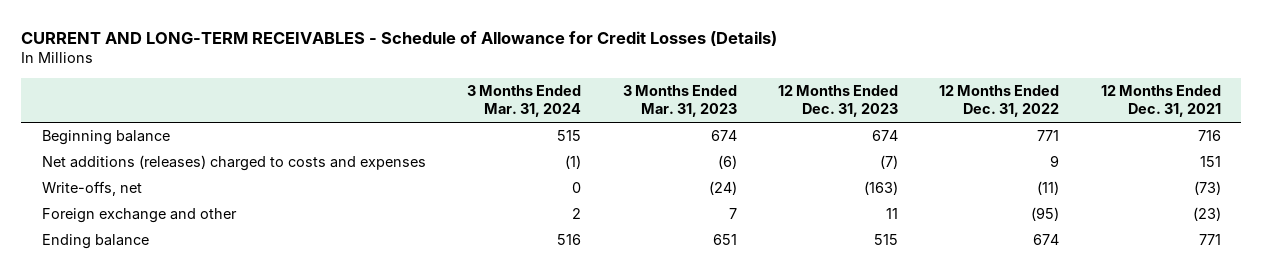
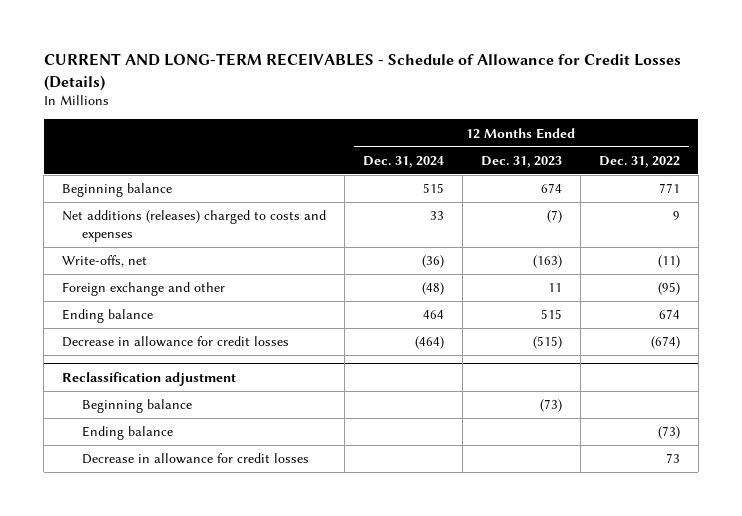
[467,84,582,118] 3 Months Ended Mar. 31, 2024 -> none
[622,84,737,118] 3 Months Ended Mar. 31, 2023 -> none
[1100,84,1221,118] 12 Months Ended Dec. 31, 2021 -> none
none -> [362,155,444,168] Dec. 31, 2024
none -> [62,336,290,348] Decrease in allowance for credit losses
none -> [62,371,237,386] Reclassification adjustment
none -> [81,399,192,414] Beginning balance
none -> [81,426,173,441] Ending balance
none -> [81,453,309,465] Decrease in allowance for credit losses

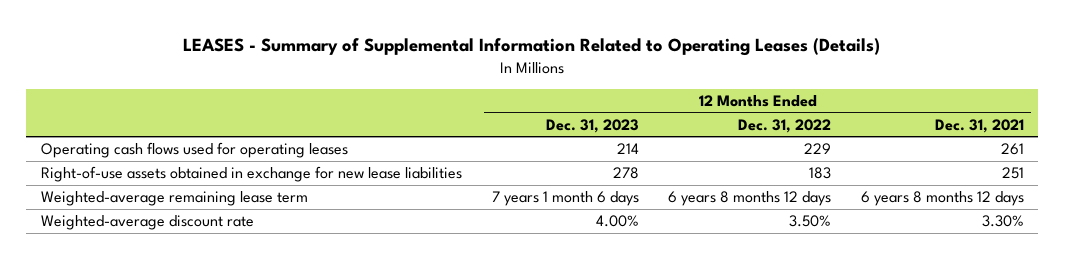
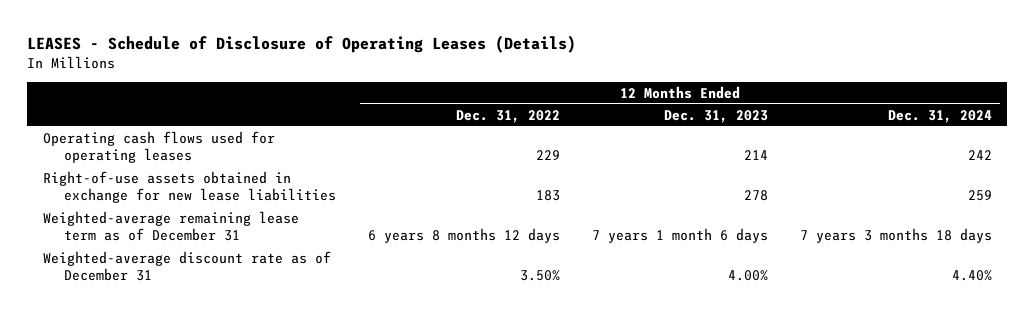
[183,38,881,57] LEASES - Summary of Supplemental Information Related to Operating Leases (Details) -> [26,34,576,53] LEASES - Schedule of Disclosure of Operating Leases (Details)
[934,118,1024,133] Dec. 31, 2021 -> none
none -> [887,109,992,123] Dec. 31, 2024
[41,191,309,207] Weighted-average remaining lease term -> [42,210,299,242] Weighted-average remaining lease term as of December 31
[41,215,255,231] Weighted-average discount rate -> [42,250,331,282] Weighted-average discount rate as of December 31

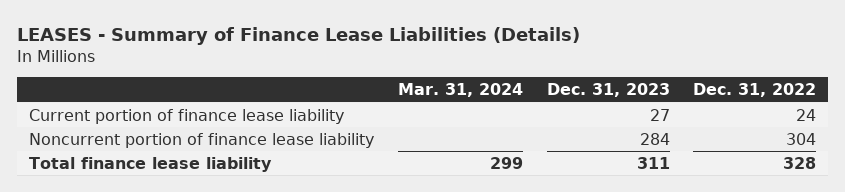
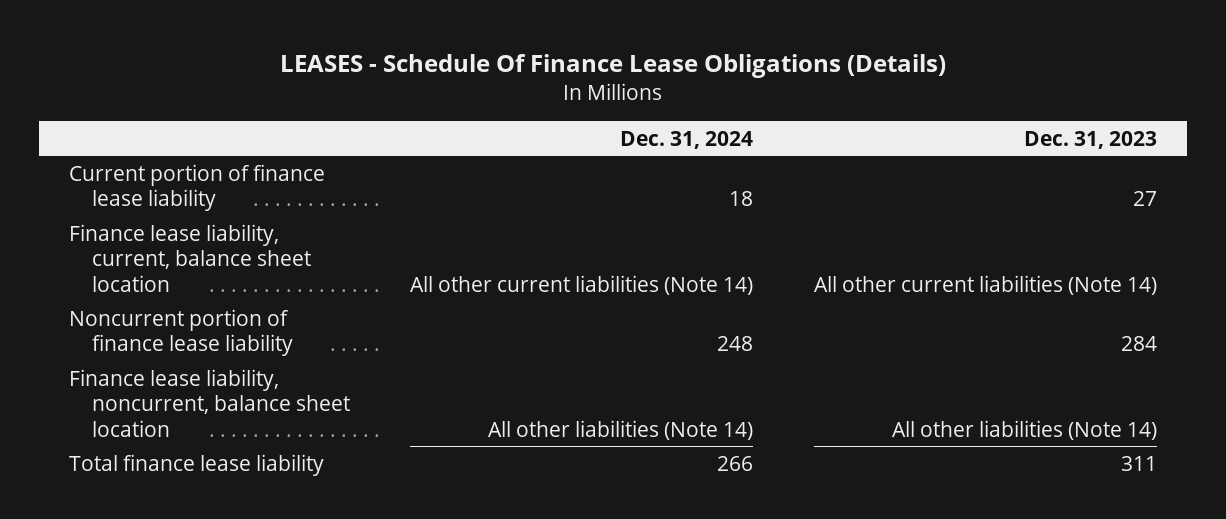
[17,27,581,46] LEASES - Summary of Finance Lease Liabilities (Details) -> [279,53,946,78] LEASES - Schedule Of Finance Lease Obligations (Details)
[397,83,523,98] Mar. 31, 2024 -> none
[693,83,817,98] Dec. 31, 2022 -> none
none -> [620,130,754,149] Dec. 31, 2024
none -> [68,223,312,292] Finance lease liability, current, balance sheet location
none -> [68,368,351,437] Finance lease liability, noncurrent, balance sheet location

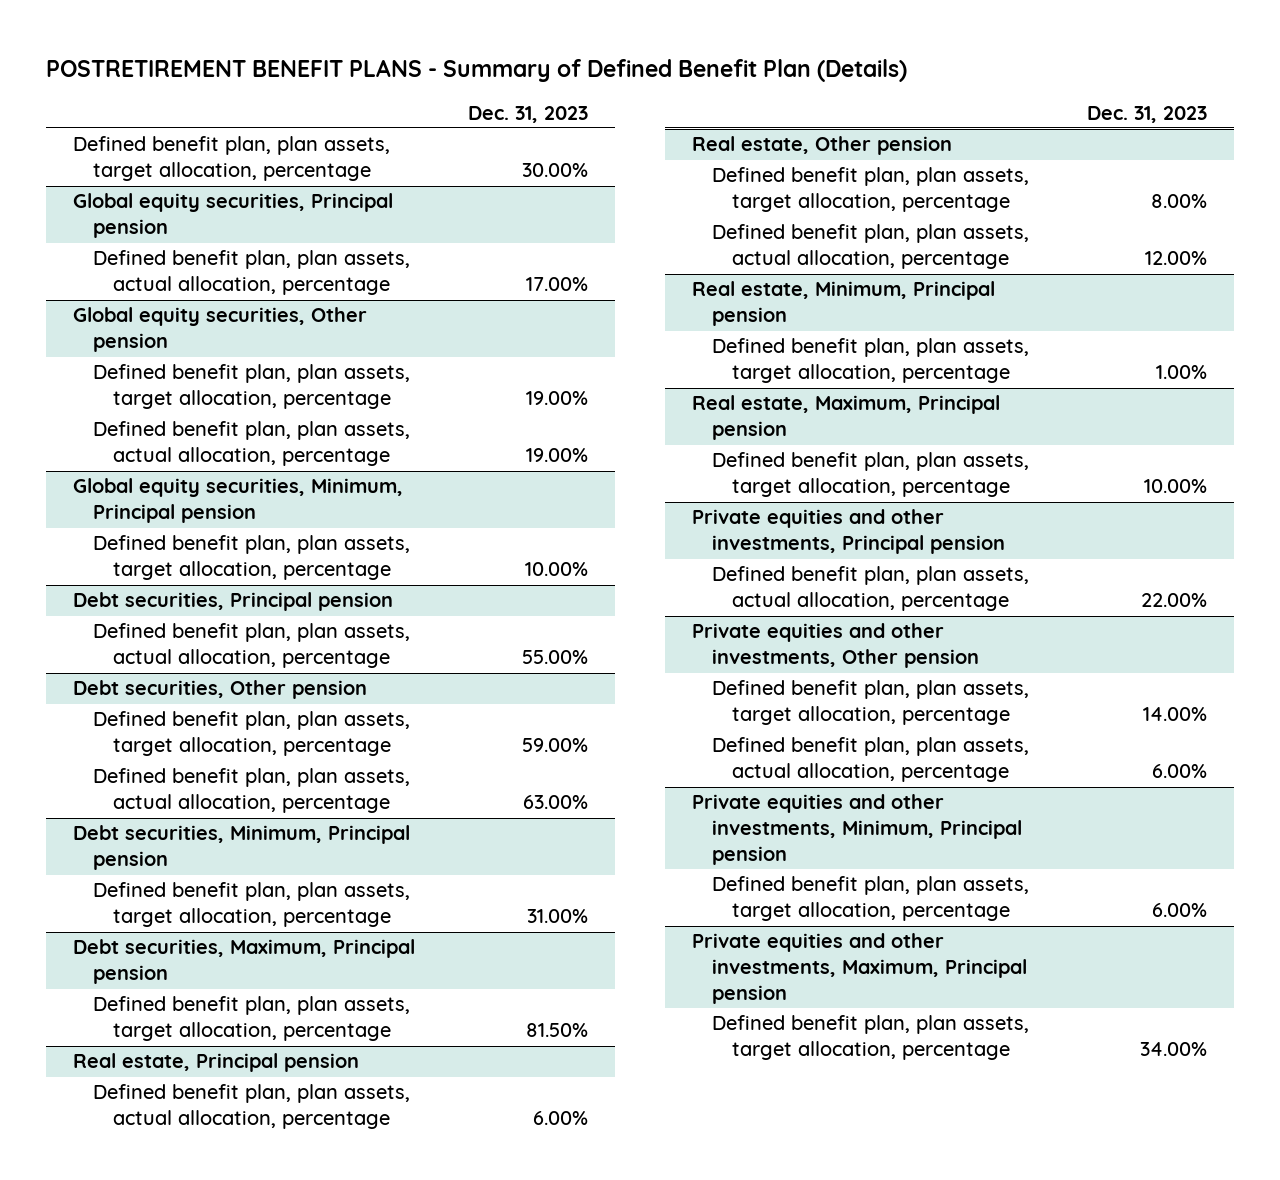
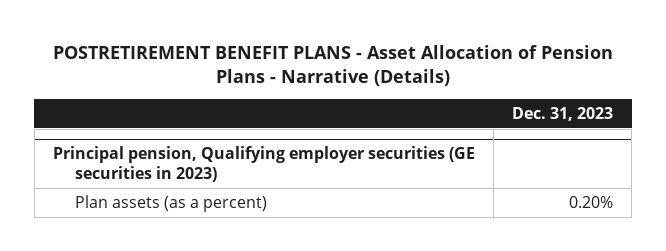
[45,59,907,83] POSTRETIREMENT BENEFIT PLANS - Summary of Defined Benefit Plan (Details) -> [53,44,614,87] POSTRETIREMENT BENEFIT PLANS - Asset Allocation of Pension Plans - Narrative (Details)
[72,136,390,182] Defined benefit plan, plan assets, target allocation, percentage -> none
[72,193,393,239] Global equity securities, Principal pension -> none
[72,307,367,353] Global equity securities, Other pension -> none
[92,364,410,410] Defined benefit plan, plan assets, target allocation, percentage -> none
[92,421,410,467] Defined benefit plan, plan assets, actual allocation, percentage -> none
[72,478,403,524] Global equity securities, Minimum, Principal pension -> none
[92,535,410,581] Defined benefit plan, plan assets, target allocation, percentage -> none
[72,592,393,612] Debt securities, Principal pension -> none
[92,623,410,669] Defined benefit plan, plan assets, actual allocation, percentage -> none
[72,680,367,700] Debt securities, Other pension -> none
[92,711,410,757] Defined benefit plan, plan assets, target allocation, percentage -> none
[92,768,410,814] Defined benefit plan, plan assets, actual allocation, percentage -> none
[72,825,410,871] Debt securities, Minimum, Principal pension -> none
[92,882,410,928] Defined benefit plan, plan assets, target allocation, percentage -> none
[72,939,415,985] Debt securities, Maximum, Principal pension -> none
[92,996,410,1042] Defined benefit plan, plan assets, target allocation, percentage -> none
[72,1053,359,1073] Real estate, Principal pension -> none
[92,1084,410,1130] Defined benefit plan, plan assets, actual allocation, percentage -> none
[691,136,952,156] Real estate, Other pension -> none
[711,167,1029,213] Defined benefit plan, plan assets, target allocation, percentage -> none
[711,224,1029,270] Defined benefit plan, plan assets, actual allocation, percentage -> none
[691,281,995,327] Real estate, Minimum, Principal pension -> none
[711,338,1029,384] Defined benefit plan, plan assets, target allocation, percentage -> none
[691,395,1000,441] Real estate, Maximum, Principal pension -> none
[711,452,1029,498] Defined benefit plan, plan assets, target allocation, percentage -> none
[691,509,1005,555] Private equities and other investments, Principal pension -> none
[711,566,1029,612] Defined benefit plan, plan assets, actual allocation, percentage -> none
[691,623,979,669] Private equities and other investments, Other pension -> none
[711,680,1029,726] Defined benefit plan, plan assets, target allocation, percentage -> none
[711,737,1029,783] Defined benefit plan, plan assets, actual allocation, percentage -> none
[691,794,1022,866] Private equities and other investments, Minimum, Principal pension -> none
[711,876,1029,922] Defined benefit plan, plan assets, target allocation, percentage -> none
[691,933,1027,1005] Private equities and other investments, Maximum, Principal pension -> none
[711,1015,1029,1061] Defined benefit plan, plan assets, target allocation, percentage -> none
none -> [53,146,476,183] Principal pension, Qualifying employer securities (GE securities in 2023)
[92,250,410,296] Defined benefit plan, plan assets, actual allocation, percentage -> [74,195,267,213] Plan assets (as a percent)
[526,277,589,292] 17.00% -> [569,196,614,209] 0.20%

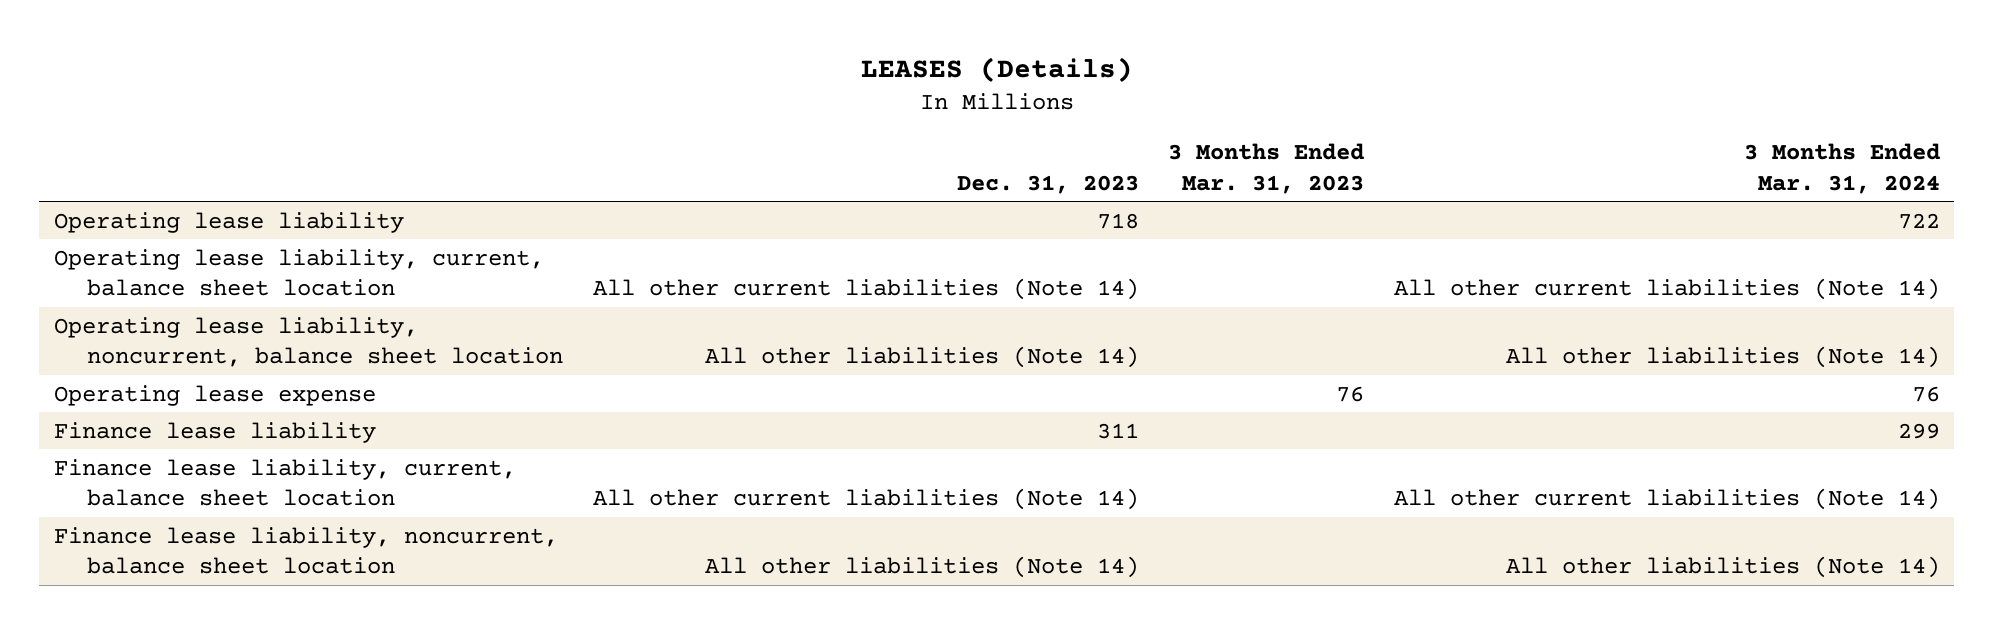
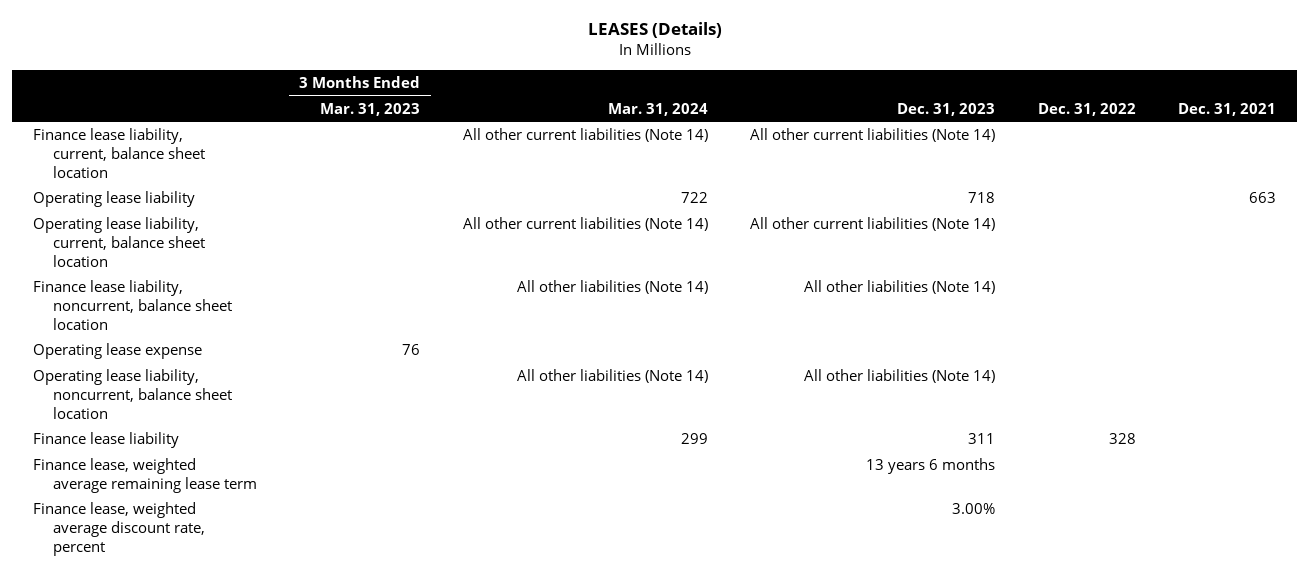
[1743,143,1940,194] 3 Months Ended Mar. 31, 2024 -> none
none -> [607,102,708,116] Mar. 31, 2024
none -> [1037,102,1136,116] Dec. 31, 2022
none -> [1177,102,1276,116] Dec. 31, 2021
[53,458,516,507] Finance lease liability, current, balance sheet location -> [33,128,205,178] Finance lease liability, current, balance sheet location
[53,526,558,575] Finance lease liability, noncurrent, balance sheet location -> [33,280,232,330] Finance lease liability, noncurrent, balance sheet location
[53,316,563,368] Operating lease liability, noncurrent, balance sheet location -> [33,369,232,419] Operating lease liability, noncurrent, balance sheet location
none -> [33,458,257,493] Finance lease, weighted average remaining lease term
none -> [33,502,205,556] Finance lease, weighted average discount rate, percent

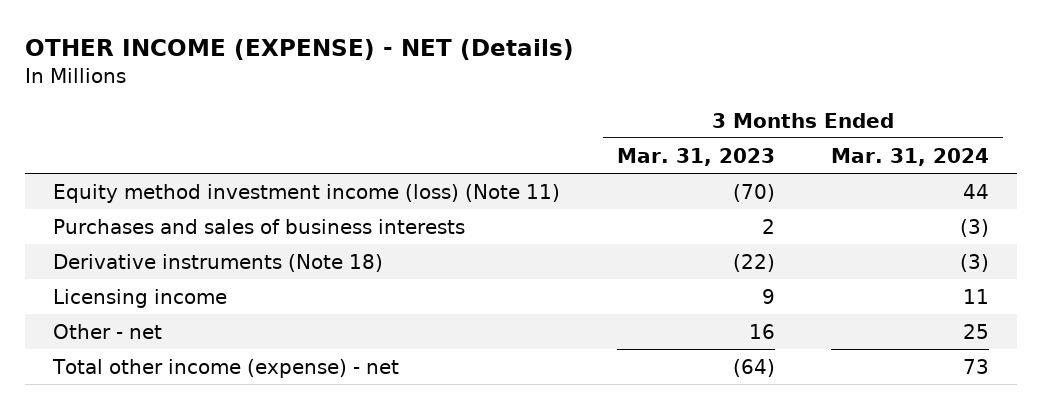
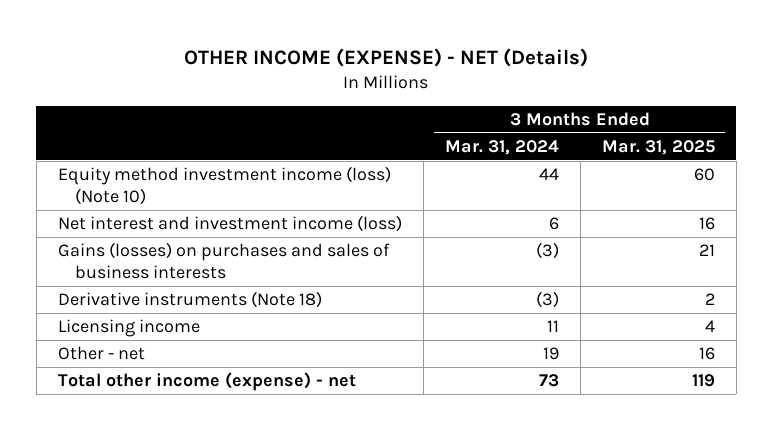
[616,147,775,166] Mar. 31, 2023 -> none
none -> [601,139,715,155] Mar. 31, 2025
[53,183,561,203] Equity method investment income (loss) (Note 11) -> [57,166,391,205] Equity method investment income (loss) (Note 10)
none -> [57,215,402,233] Net interest and investment income (loss)
[53,218,466,234] Purchases and sales of business interests -> [57,242,390,279] Gains (losses) on purchases and sales of business interests
[963,323,990,339] 25 -> [542,347,559,361] 19

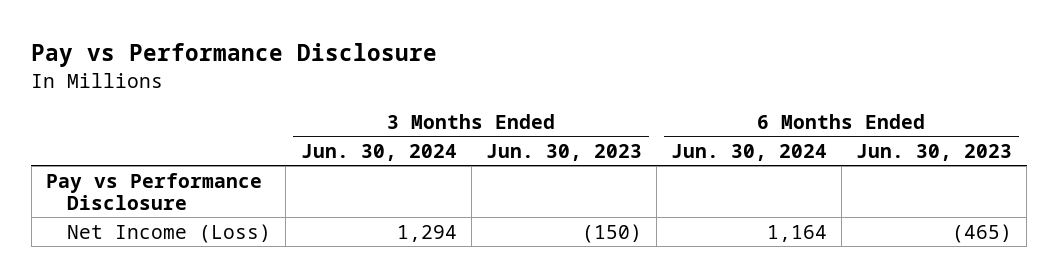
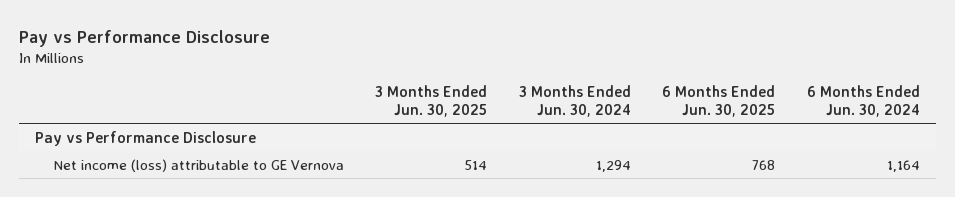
[485,143,642,161] Jun. 30, 2023 -> none
[855,143,1012,161] Jun. 30, 2023 -> none
none -> [375,84,488,117] 3 Months Ended Jun. 30, 2025
none -> [662,84,776,117] 6 Months Ended Jun. 30, 2025
[67,223,272,243] Net Income (Loss) -> [52,158,344,172] Net income (loss) attributable to GE Vernova

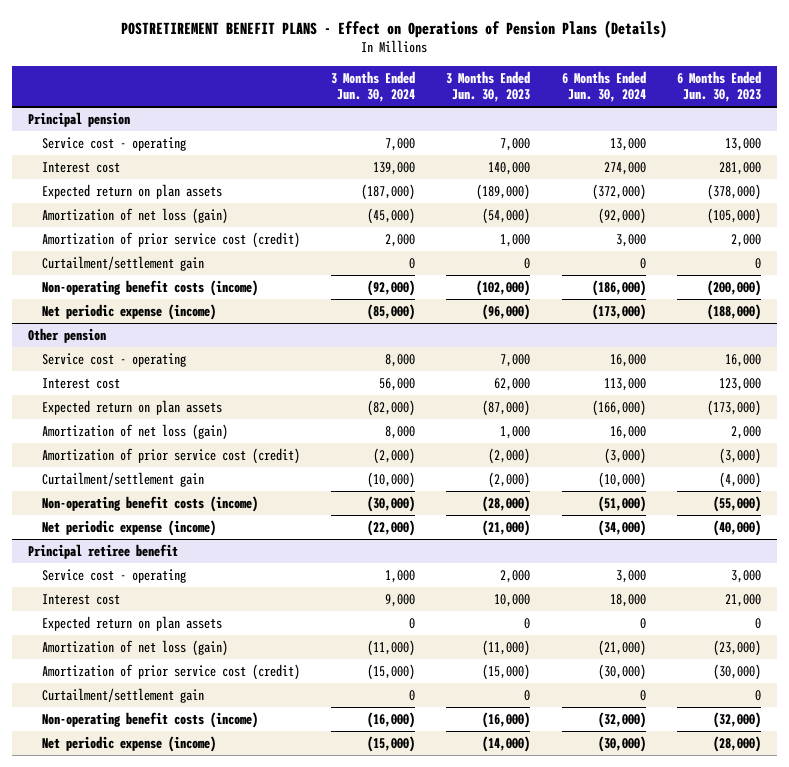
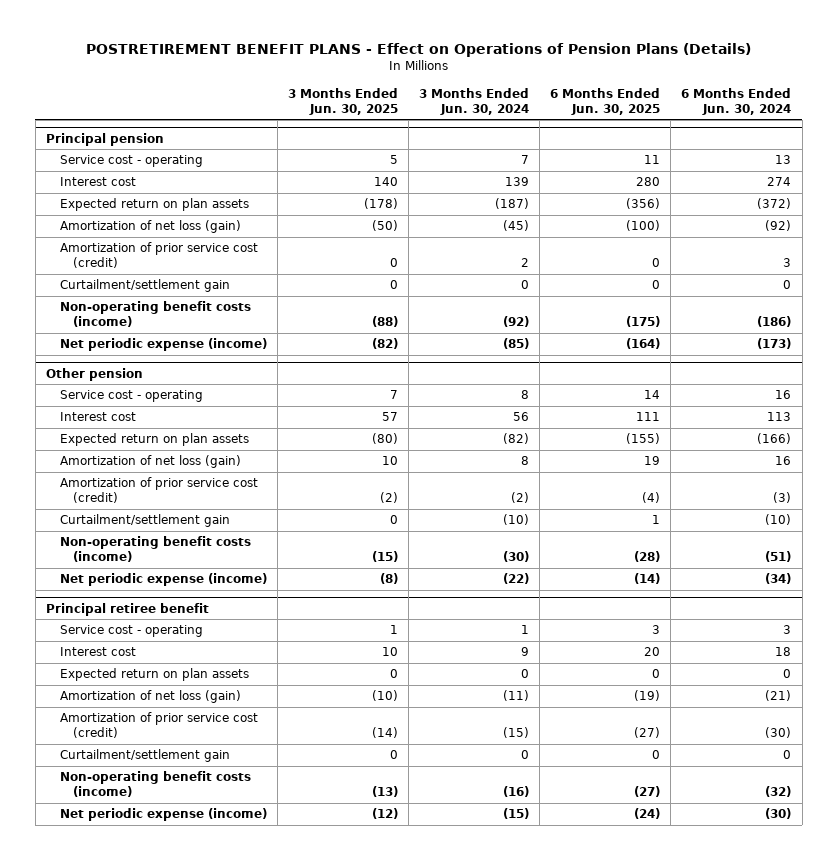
[446,70,531,103] 3 Months Ended Jun. 30, 2023 -> none
[676,70,761,103] 6 Months Ended Jun. 30, 2023 -> none
none -> [287,87,398,115] 3 Months Ended Jun. 30, 2025
none -> [550,87,661,115] 6 Months Ended Jun. 30, 2025
[385,137,416,151] 7,000 -> [520,155,529,165] 7
[609,137,646,151] 13,000 -> [775,155,792,165] 13
[373,161,416,175] 139,000 -> [504,177,529,187] 139
[603,161,646,175] 274,000 -> [767,177,792,187] 274
[361,183,416,200] (187,000) -> [494,198,529,210] (187)
[591,183,646,200] (372,000) -> [757,198,792,210] (372)
[367,207,416,224] (45,000) -> [502,220,529,232] (45)
[597,207,646,224] (92,000) -> [765,220,792,232] (92)
[385,233,416,247] 2,000 -> [520,258,529,268] 2
[615,233,646,247] 3,000 -> [783,258,792,268] 3
[367,279,416,296] (92,000) -> [502,316,529,328] (92)
[591,279,646,296] (186,000) -> [757,316,792,328] (186)
[367,303,416,320] (85,000) -> [502,338,529,350] (85)
[591,303,646,320] (173,000) -> [757,338,792,350] (173)
[385,353,416,367] 8,000 -> [520,390,529,400] 8
[609,353,646,367] 16,000 -> [775,390,792,400] 16
[379,377,416,391] 56,000 -> [512,412,529,422] 56
[603,377,646,391] 113,000 -> [767,412,792,422] 113
[367,399,416,416] (82,000) -> [502,433,529,445] (82)
[591,399,646,416] (166,000) -> [757,433,792,445] (166)
[385,425,416,439] 8,000 -> [520,456,529,466] 8
[609,425,646,439] 16,000 -> [775,456,792,466] 16
[373,447,416,464] (2,000) -> [510,492,529,504] (2)
[603,447,646,464] (3,000) -> [773,492,792,504] (3)
[367,471,416,488] (10,000) -> [502,514,529,526] (10)
[597,471,646,488] (10,000) -> [765,514,792,526] (10)
[367,495,416,512] (30,000) -> [502,551,529,563] (30)
[597,495,646,512] (51,000) -> [765,551,792,563] (51)
[367,519,416,536] (22,000) -> [502,573,529,585] (22)
[597,519,646,536] (34,000) -> [765,573,792,585] (34)
[385,569,416,583] 1,000 -> [520,625,529,635] 1
[615,569,646,583] 3,000 -> [783,625,792,635] 3
[385,593,416,607] 9,000 -> [520,647,529,657] 9
[609,593,646,607] 18,000 -> [775,647,792,657] 18
[367,639,416,656] (11,000) -> [502,690,529,702] (11)
[597,639,646,656] (21,000) -> [765,690,792,702] (21)
[367,663,416,680] (15,000) -> [502,727,529,739] (15)
[597,663,646,680] (30,000) -> [765,727,792,739] (30)
[367,711,416,728] (16,000) -> [502,786,529,798] (16)
[597,711,646,728] (32,000) -> [765,786,792,798] (32)
[367,735,416,752] (15,000) -> [502,808,529,820] (15)
[597,735,646,752] (30,000) -> [765,808,792,820] (30)

